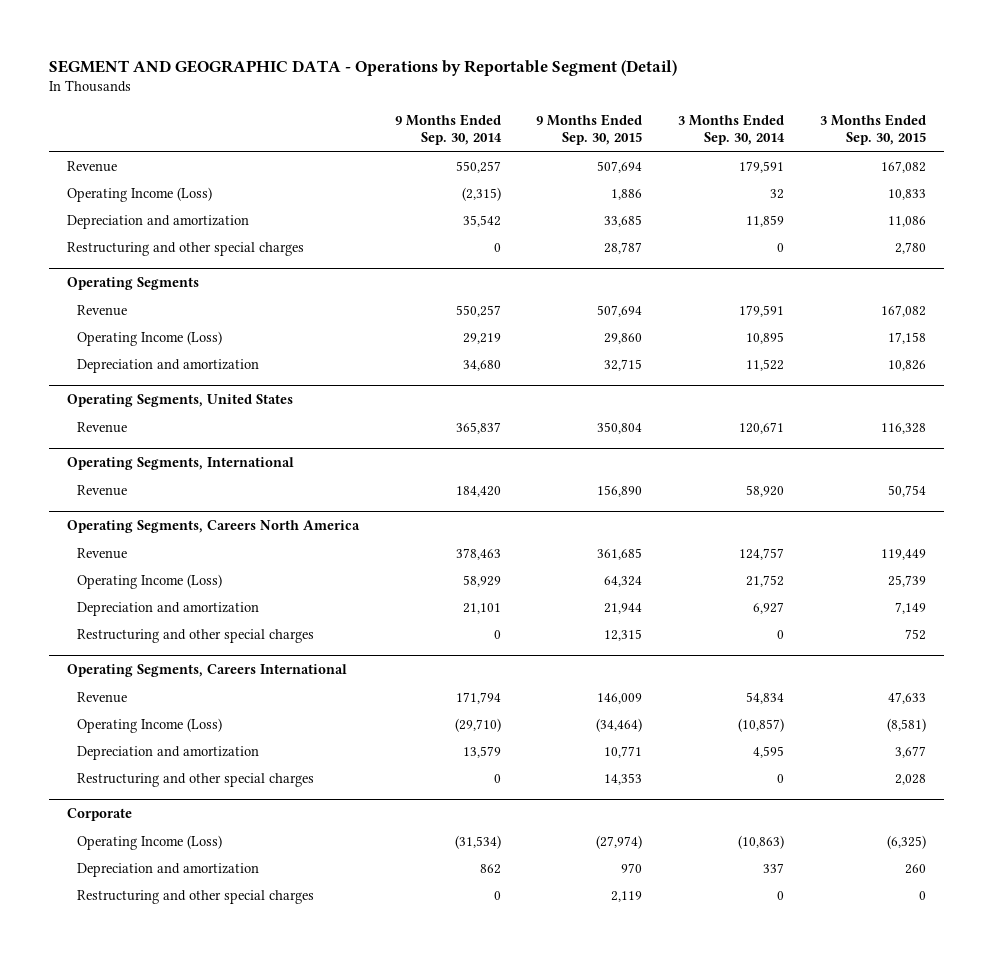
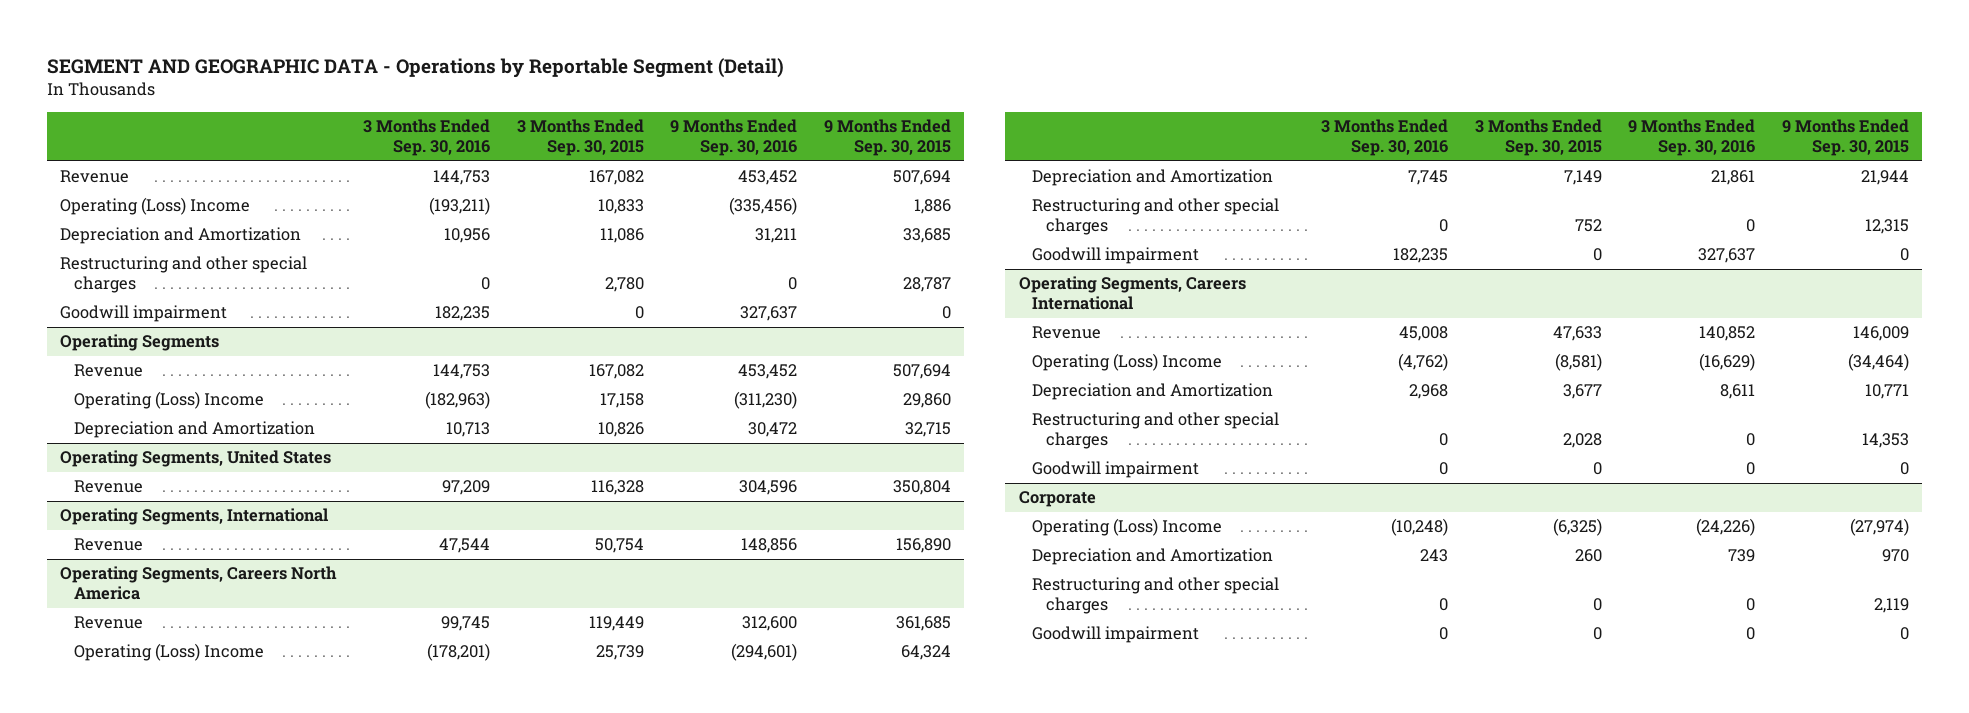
[394,113,502,146] 9 Months Ended Sep. 30, 2014 -> none
[678,113,786,146] 3 Months Ended Sep. 30, 2014 -> none
none -> [362,119,490,157] 3 Months Ended Sep. 30, 2016
none -> [670,119,798,157] 9 Months Ended Sep. 30, 2016
[66,186,212,202] Operating Income (Loss) -> [60,197,251,216] Operating (Loss) Income
[66,214,249,229] Depreciation and amortization -> [60,227,302,245] Depreciation and Amortization
none -> [60,305,228,323] Goodwill impairment
[77,330,223,346] Operating Income (Loss) -> [74,391,265,410] Operating (Loss) Income
[77,358,260,373] Depreciation and amortization -> [74,421,316,439] Depreciation and Amortization
[77,573,223,589] Operating Income (Loss) -> [74,643,265,662] Operating (Loss) Income
[77,601,260,616] Depreciation and amortization -> [1032,169,1274,187] Depreciation and Amortization
none -> [1032,247,1200,265] Goodwill impairment
[77,717,223,733] Operating Income (Loss) -> [1032,353,1223,372] Operating (Loss) Income
[77,745,260,760] Depreciation and amortization -> [1032,383,1274,401] Depreciation and Amortization
none -> [1032,461,1200,479] Goodwill impairment
[77,834,223,850] Operating Income (Loss) -> [1032,518,1223,537] Operating (Loss) Income
[77,862,260,877] Depreciation and amortization -> [1032,548,1274,566] Depreciation and Amortization
none -> [1032,626,1200,644] Goodwill impairment

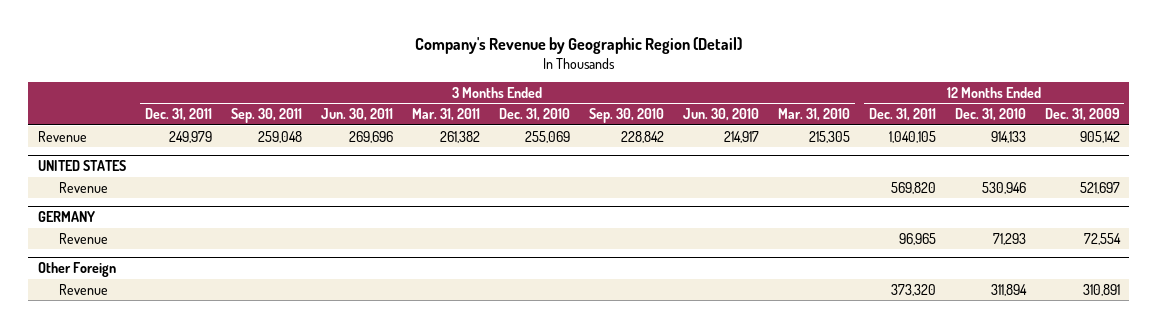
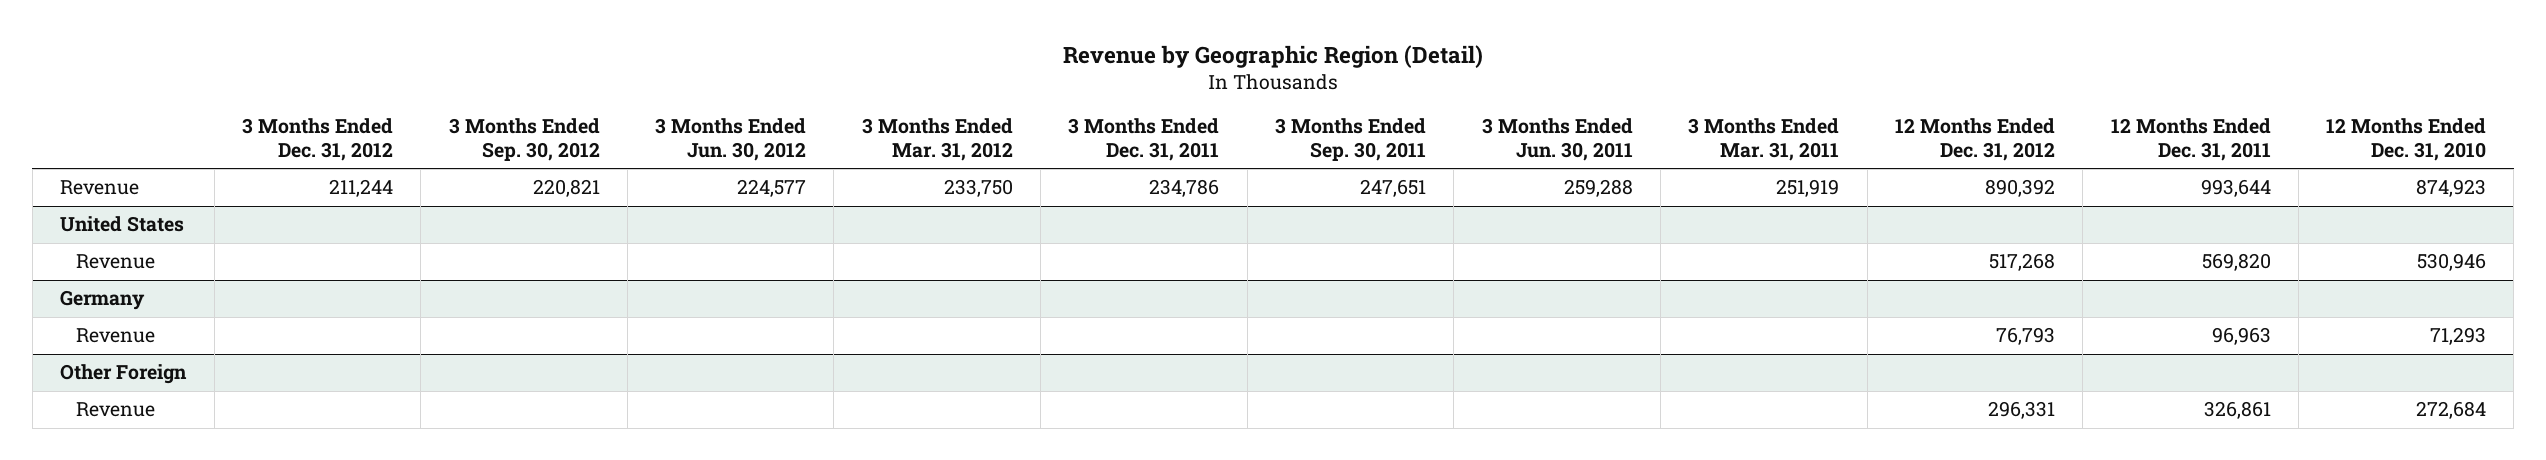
[414,36,742,54] Company's Revenue by Geographic Region (Detail) -> [1063,44,1484,68] Revenue by Geographic Region (Detail)
[498,108,570,122] Dec. 31, 2010 -> none
[588,108,664,124] Sep. 30, 2010 -> none
[682,108,759,122] Jun. 30, 2010 -> none
[777,108,850,122] Mar. 31, 2010 -> none
[1044,108,1120,122] Dec. 31, 2009 -> none
none -> [241,118,393,161] 3 Months Ended Dec. 31, 2012
none -> [448,118,600,161] 3 Months Ended Sep. 30, 2012
none -> [655,118,807,161] 3 Months Ended Jun. 30, 2012
none -> [861,118,1013,161] 3 Months Ended Mar. 31, 2012
none -> [1894,118,2055,161] 12 Months Ended Dec. 31, 2012
[168,130,212,143] 249,979 -> [1149,179,1220,198] 234,786
[257,130,302,143] 259,048 -> [1360,179,1427,198] 247,651
[348,130,393,143] 269,696 -> [1563,179,1633,198] 259,288
[439,130,480,143] 261,382 -> [1776,179,1840,198] 251,919
[888,130,936,143] 1,040,105 -> [2200,179,2271,198] 993,644
[990,130,1026,143] 914,133 -> [2416,179,2487,198] 874,923
[37,160,126,172] UNITED STATES -> [60,216,185,233] United States
[37,211,95,223] GERMANY -> [60,290,146,311] Germany
[898,232,936,245] 96,965 -> [2211,327,2271,346] 96,963
[890,283,936,296] 373,320 -> [2203,401,2271,420] 326,861
[990,283,1027,296] 311,894 -> [2416,401,2487,420] 272,684

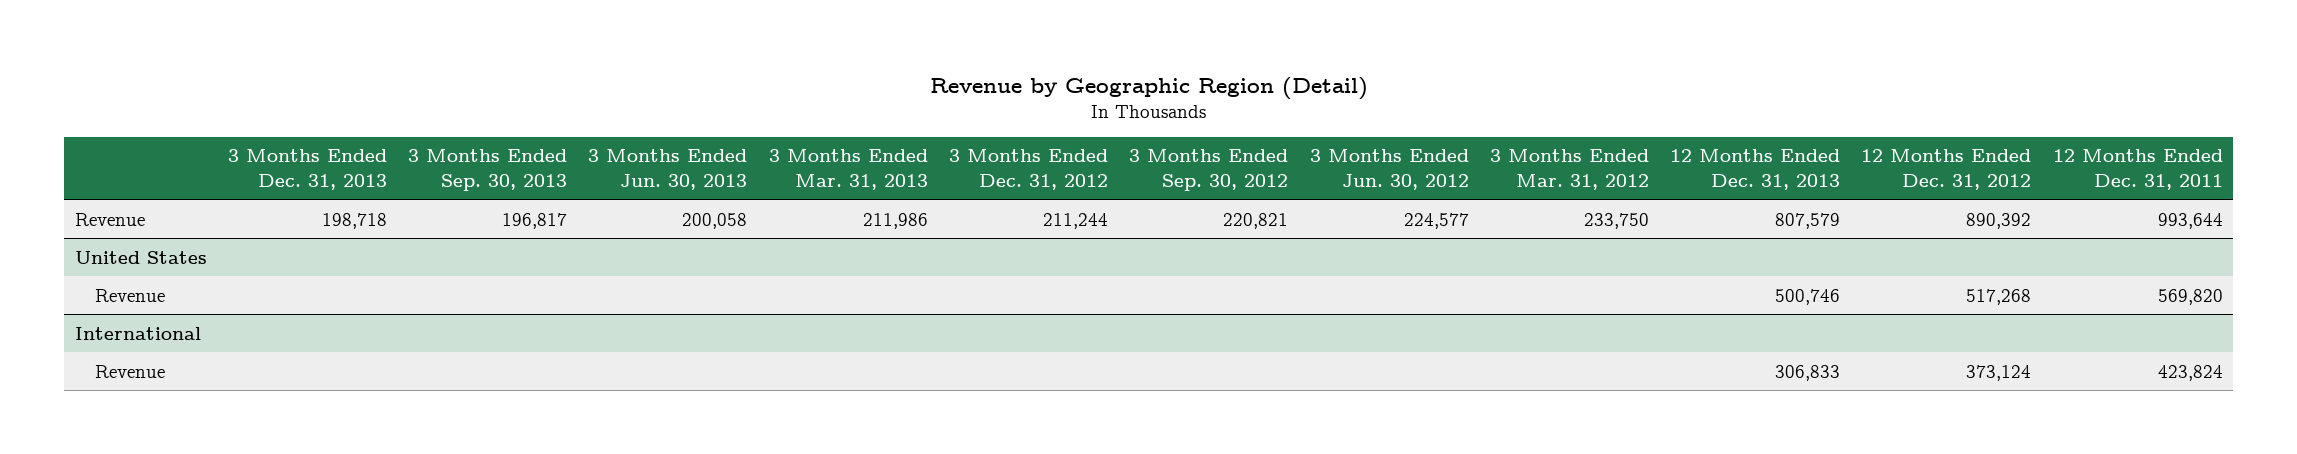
[1068,118,1220,161] 3 Months Ended Dec. 31, 2011 -> none
[1275,118,1427,161] 3 Months Ended Sep. 30, 2011 -> none
[1481,118,1633,161] 3 Months Ended Jun. 30, 2011 -> none
[1688,118,1840,161] 3 Months Ended Mar. 31, 2011 -> none
[2326,118,2487,161] 12 Months Ended Dec. 31, 2010 -> none
none -> [227,149,387,190] 3 Months Ended Dec. 31, 2013
none -> [408,149,568,191] 3 Months Ended Sep. 30, 2013
none -> [588,149,748,190] 3 Months Ended Jun. 30, 2013
none -> [768,149,928,190] 3 Months Ended Mar. 31, 2013
none -> [1670,149,1841,190] 12 Months Ended Dec. 31, 2013
[60,290,146,311] Germany -> none
[60,364,188,385] Other Foreign -> none
[75,402,155,418] Revenue -> none
none -> [74,326,201,340] International
[1995,327,2055,346] 76,793 -> [1966,364,2032,381] 373,124
[2211,327,2271,346] 96,963 -> [2157,364,2223,381] 423,824

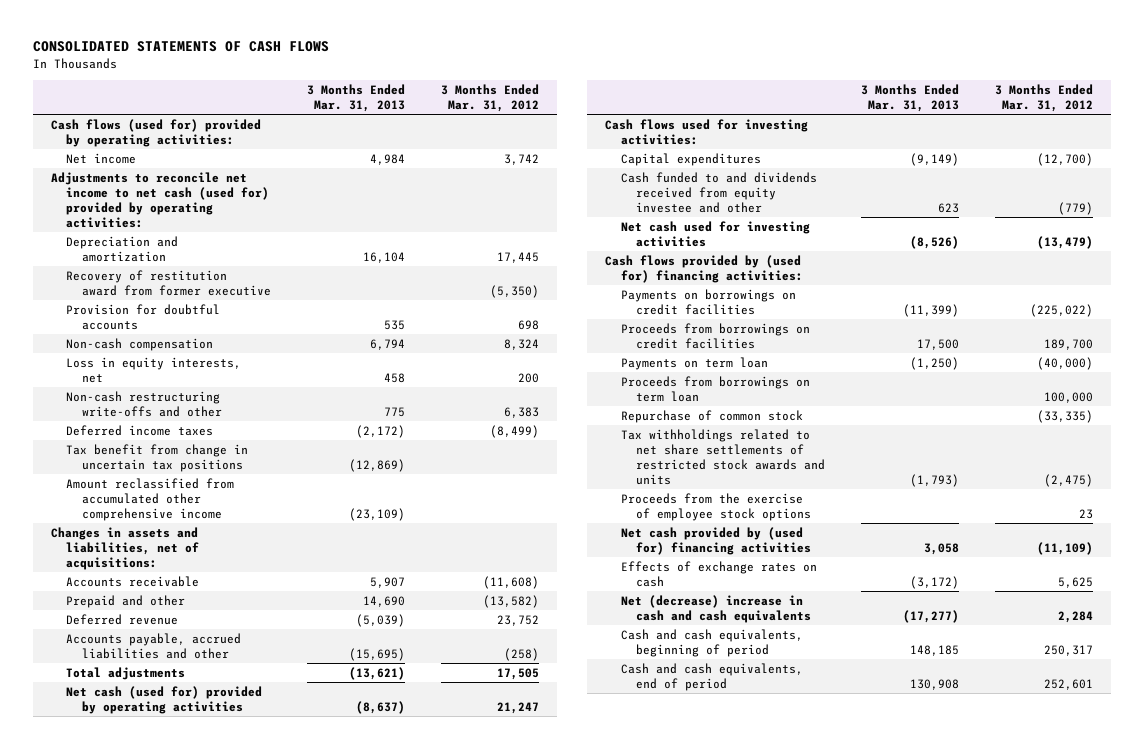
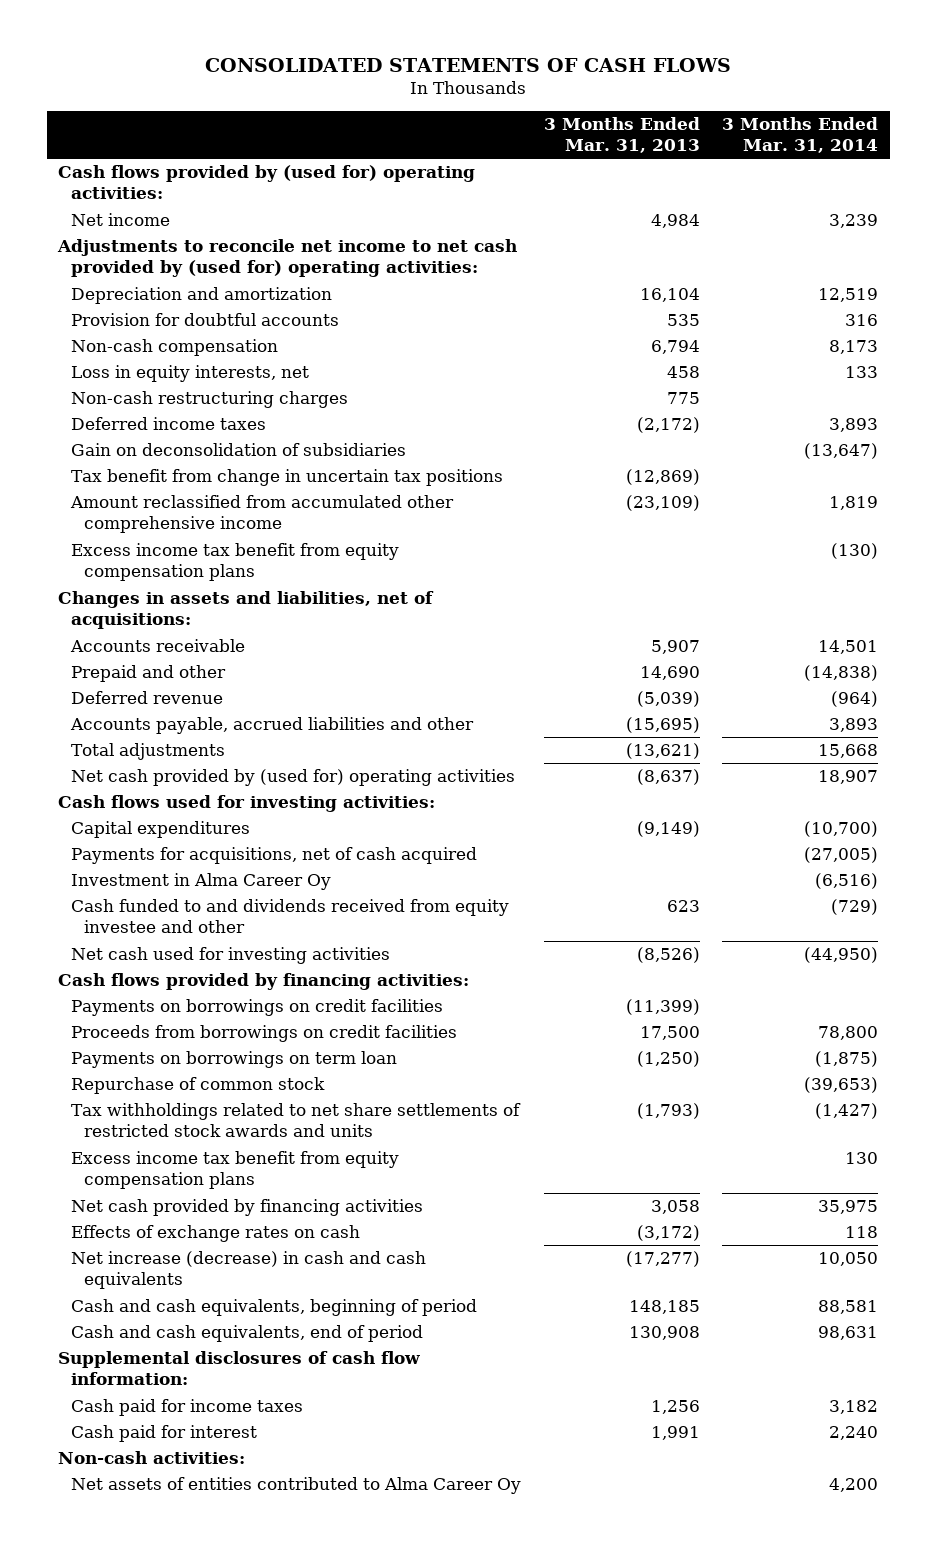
[440,83,539,112] 3 Months Ended Mar. 31, 2012 -> none
none -> [722,116,879,153] 3 Months Ended Mar. 31, 2014
[50,118,261,147] Cash flows (used for) provided by operating activities: -> [58,165,476,200] Cash flows provided by (used for) operating activities:
[50,171,270,228] Adjustments to reconcile net income to net cash (used for) provided by operating activities: -> [57,239,518,278] Adjustments to reconcile net income to net cash provided by (used for) operating activities:
[66,269,271,296] Recovery of restitution award from former executive -> none
[66,390,222,417] Non-cash restructuring write-offs and other -> [70,391,348,409] Non-cash restructuring charges
none -> [70,443,406,457] Gain on deconsolidation of subsidiaries
none -> [70,543,399,582] Excess income tax benefit from equity compensation plans
[66,685,263,714] Net cash (used for) provided by operating activities -> [70,769,515,787] Net cash provided by (used for) operating activities
none -> [70,847,477,865] Payments for acquisitions, net of cash acquired
none -> [70,873,331,891] Investment in Alma Career Oy
[605,254,803,283] Cash flows provided by (used for) financing activities: -> [58,973,470,991] Cash flows provided by financing activities:
[620,375,810,402] Proceeds from borrowings on term loan -> none
[620,356,768,370] Payments on term loan -> [70,1051,397,1069] Payments on borrowings on term loan
[620,492,812,521] Proceeds from the exercise of employee stock options -> none
none -> [70,1151,399,1190] Excess income tax benefit from equity compensation plans
[620,526,812,555] Net cash provided by (used for) financing activities -> [70,1199,423,1217] Net cash provided by financing activities
[620,594,812,623] Net (decrease) increase in cash and cash equivalents -> [70,1251,426,1290] Net increase (decrease) in cash and cash equivalents
none -> [58,1351,421,1386] Supplemental disclosures of cash flow information:
none -> [70,1399,303,1417] Cash paid for income taxes
none -> [70,1425,257,1443] Cash paid for interest
none -> [58,1451,246,1465] Non-cash activities:
none -> [70,1477,521,1495] Net assets of entities contributed to Alma Career Oy

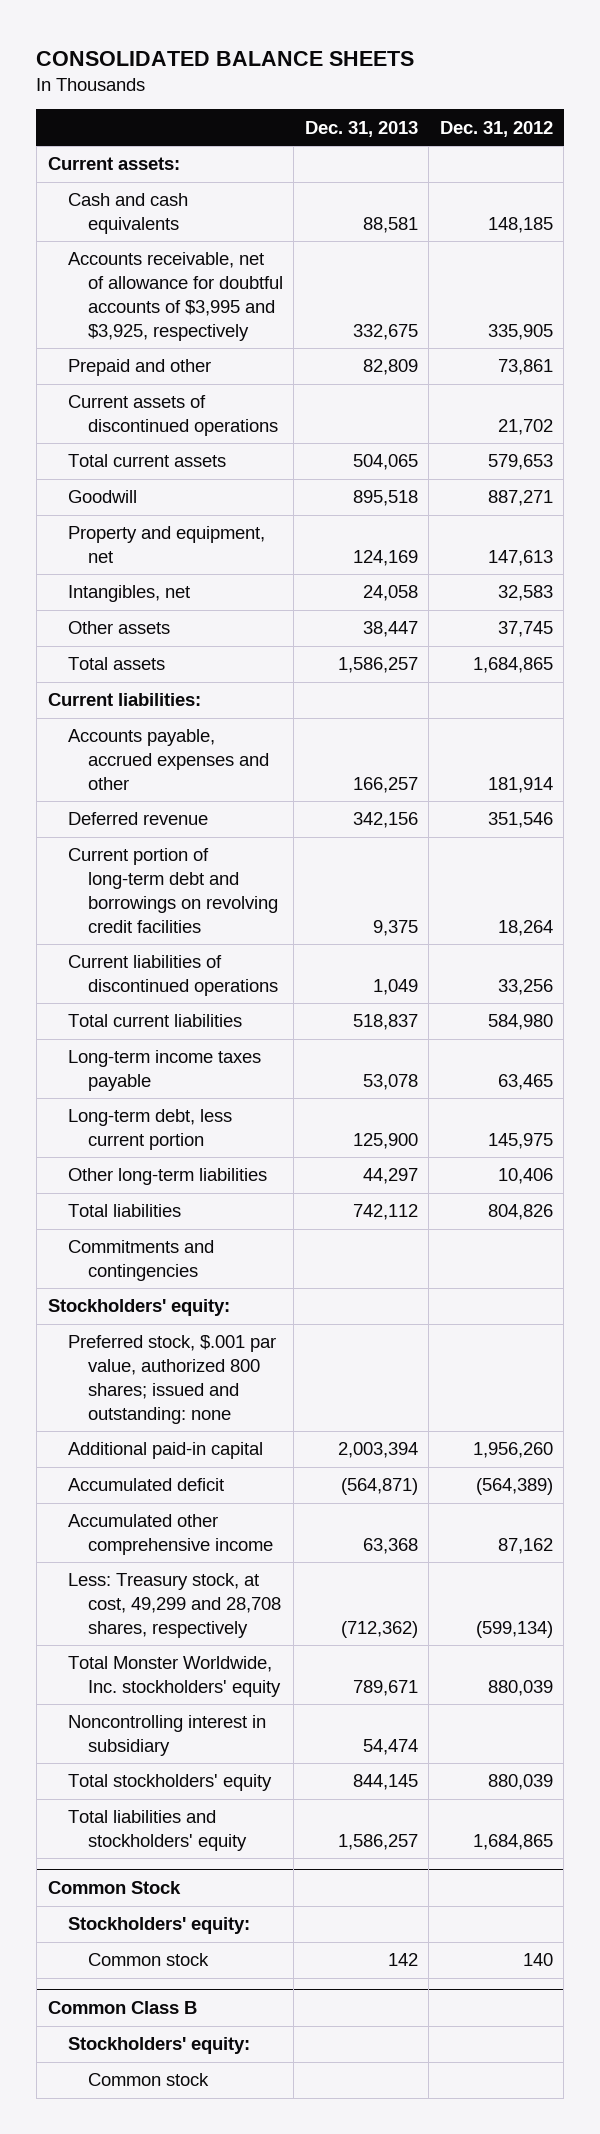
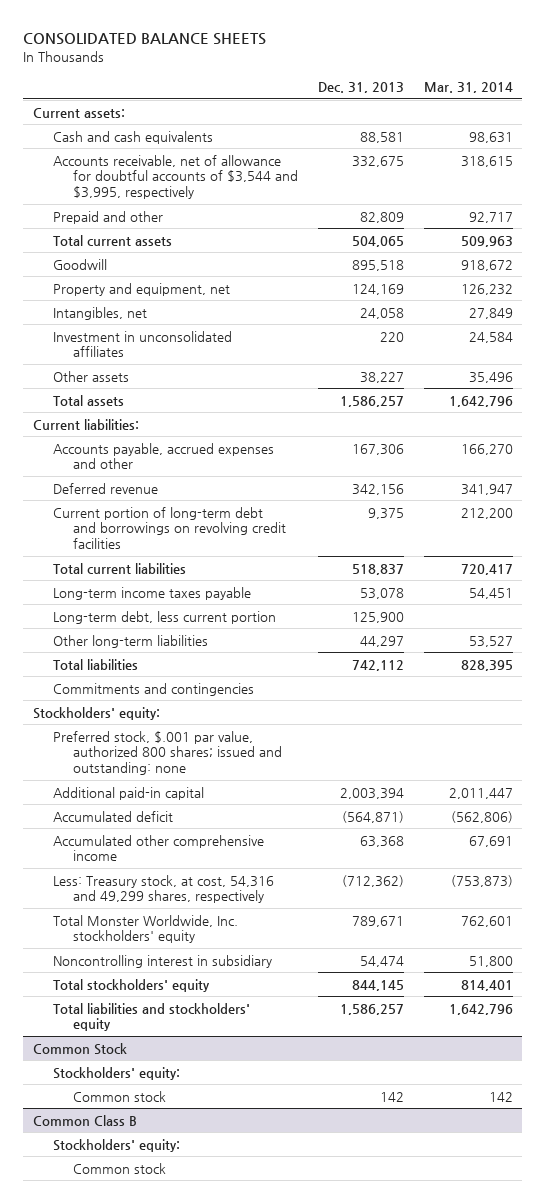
[439,120,553,137] Dec. 31, 2012 -> none
none -> [423,82,513,94] Mar. 31, 2014
[67,252,283,341] Accounts receivable, net of allowance for doubtful accounts of $3,995 and $3,925, respectively -> [53,154,299,200] Accounts receivable, net of allowance for doubtful accounts of $3,544 and $3,995, respectively
[67,395,278,437] Current assets of discontinued operations -> none
none -> [53,330,233,358] Investment in unconsolidated affiliates
[362,621,418,638] 38,447 -> [359,371,404,383] 38,227
[352,776,418,793] 166,257 -> [351,443,404,455] 167,306
[67,955,278,997] Current liabilities of discontinued operations -> none
[67,1573,281,1638] Less: Treasury stock, at cost, 49,299 and 28,708 shares, respectively -> [53,874,275,904] Less: Treasury stock, at cost, 54,316 and 49,299 shares, respectively

